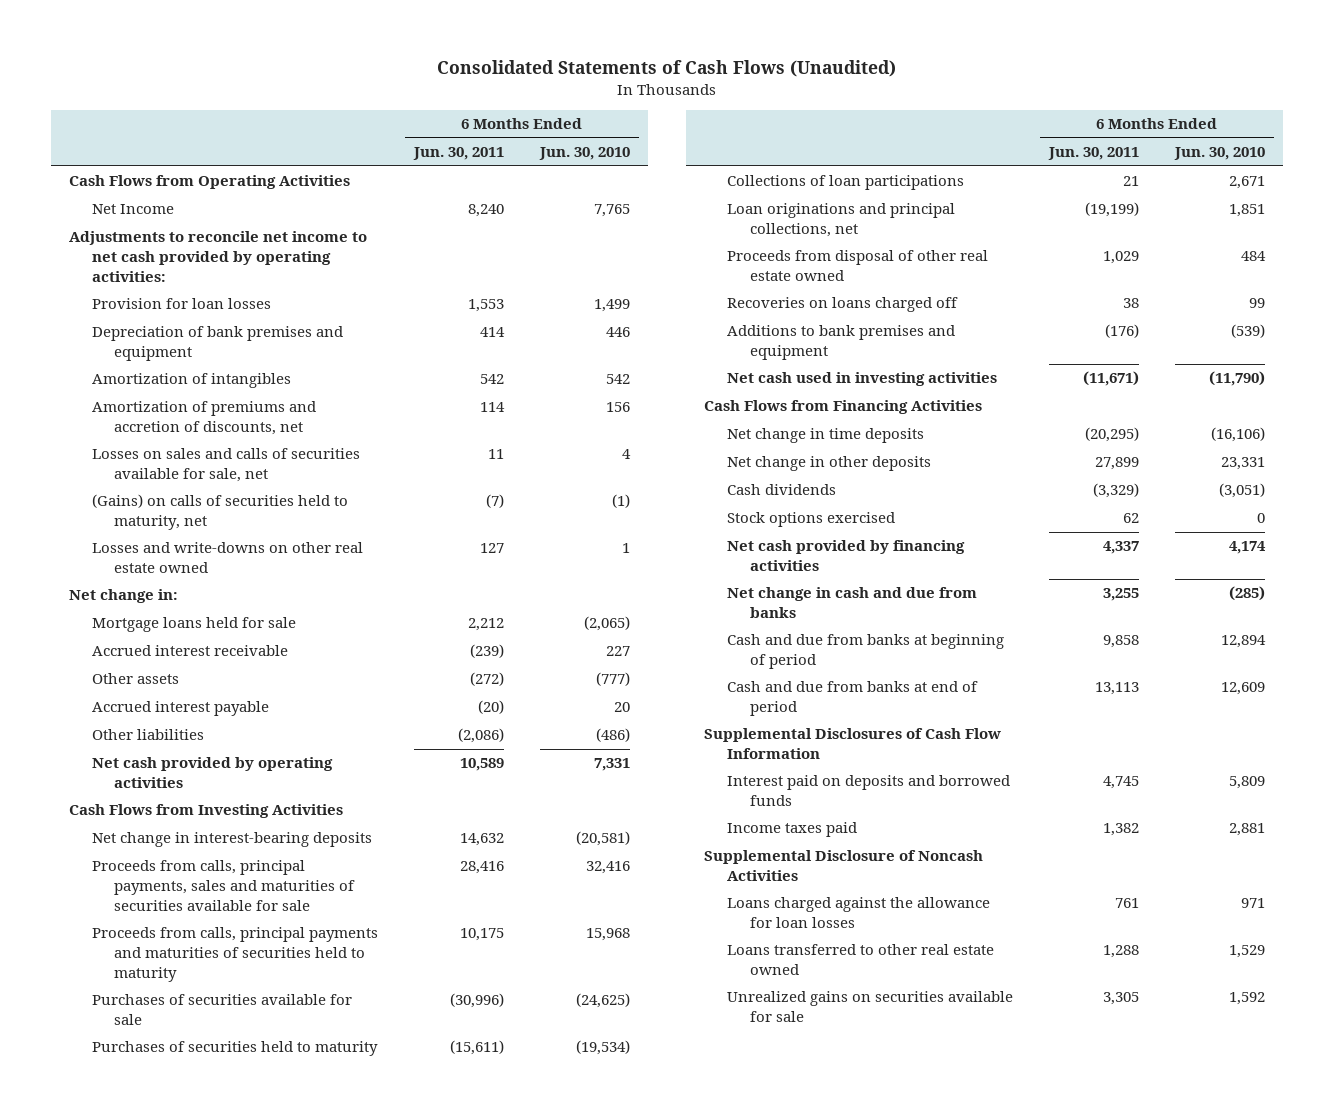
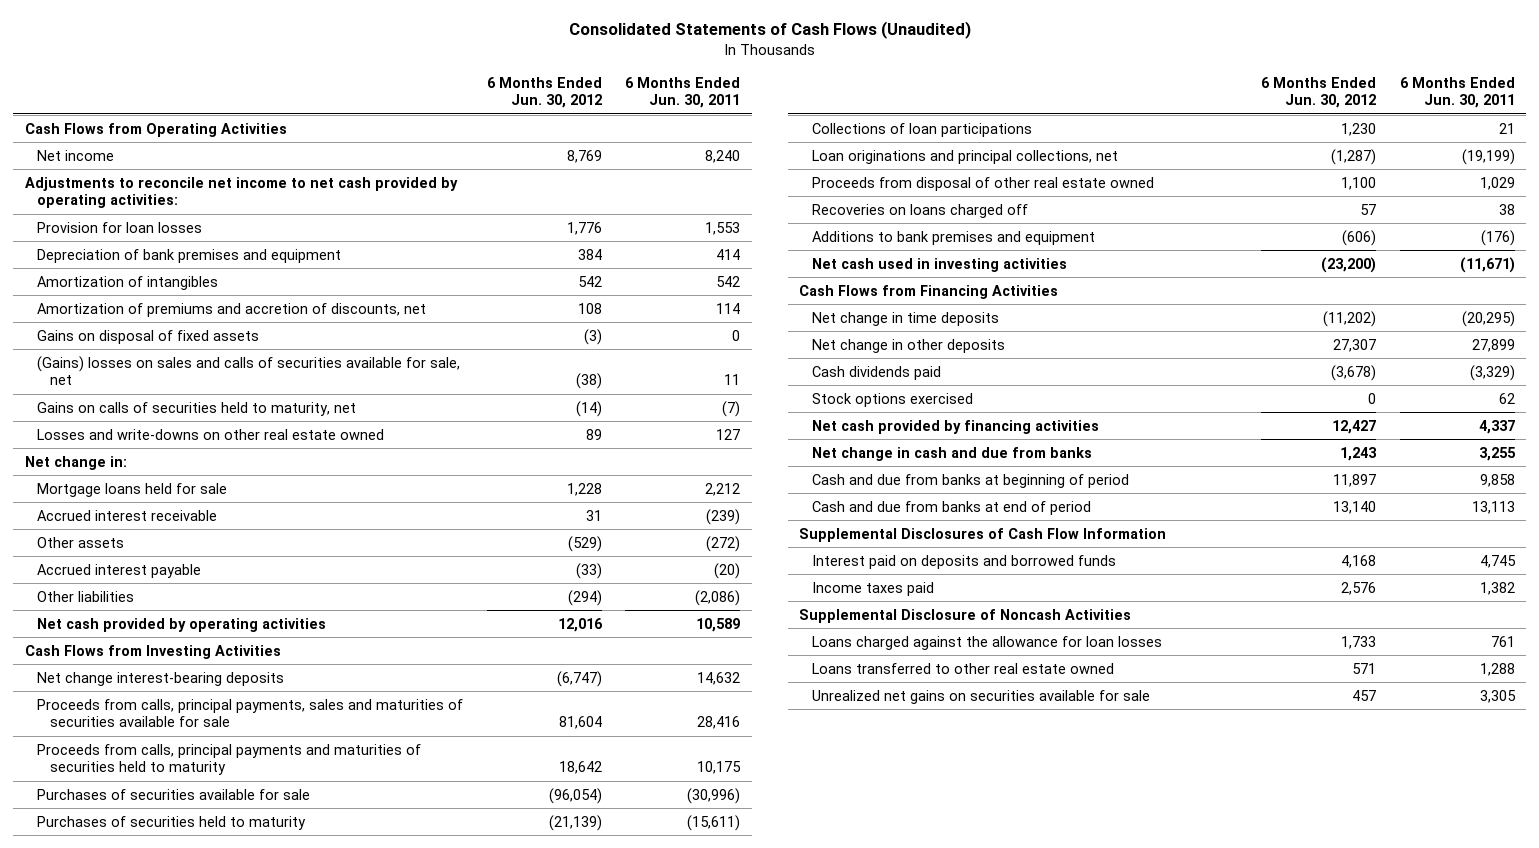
[538,147,630,161] Jun. 30, 2010 -> none
none -> [486,76,602,109] 6 Months Ended Jun. 30, 2012
[91,204,174,215] Net Income -> [37,149,115,161] Net income
none -> [37,329,260,344] Gains on disposal of fixed assets
[91,448,360,483] Losses on sales and calls of securities available for sale, net -> [37,355,461,386] (Gains) losses on sales and calls of securities available for sale, net
[91,494,348,531] (Gains) on calls of securities held to maturity, net -> [37,401,357,416] Gains on calls of securities held to maturity, net
[91,832,372,848] Net change in interest-bearing deposits -> [37,671,285,686] Net change interest-bearing deposits
[726,484,836,496] Cash dividends -> [812,365,942,380] Cash dividends paid
[726,991,1013,1023] Unrealized gains on securities available for sale -> [812,689,1151,704] Unrealized net gains on securities available for sale

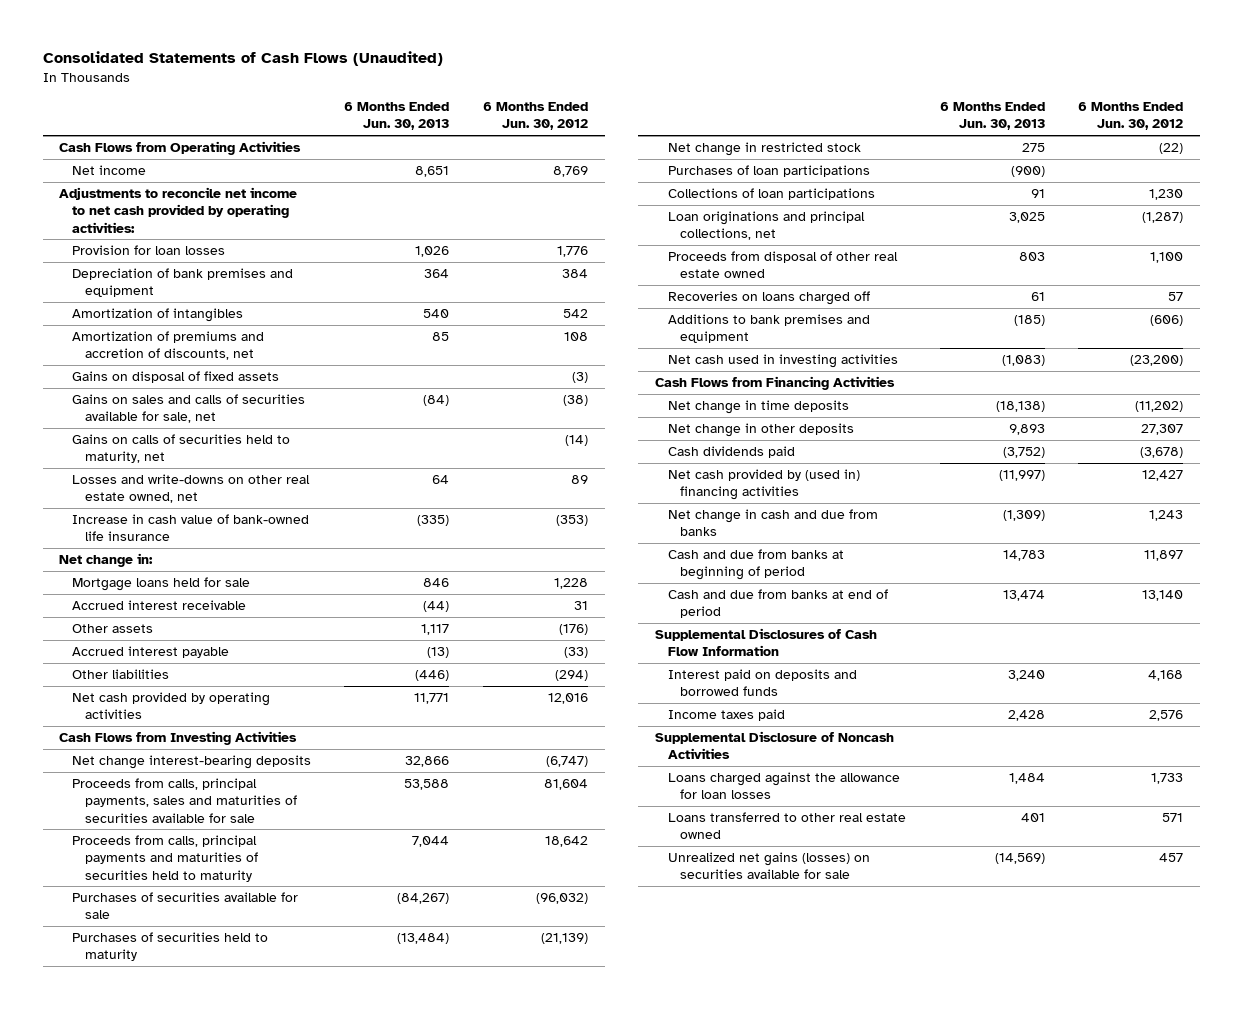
[624,76,740,109] 6 Months Ended Jun. 30, 2011 -> none
none -> [344,101,450,131] 6 Months Ended Jun. 30, 2013
[37,355,461,386] (Gains) losses on sales and calls of securities available for sale, net -> [71,393,305,424] Gains on sales and calls of securities available for sale, net
[37,428,385,440] Losses and write-downs on other real estate owned -> [71,473,310,504] Losses and write-downs on other real estate owned, net
none -> [71,513,309,542] Increase in cash value of bank-owned life insurance
[567,535,602,552] (529) -> [558,623,588,635] (176)
[548,787,602,804] (96,054) -> [535,892,588,904] (96,032)
none -> [667,141,861,156] Net change in restricted stock
none -> [667,164,870,177] Purchases of loan participations
[812,392,974,407] Stock options exercised -> none
[812,419,1100,434] Net cash provided by financing activities -> [667,468,860,501] Net cash provided by (used in) financing activities
[812,689,1151,704] Unrealized net gains on securities available for sale -> [667,851,870,880] Unrealized net gains (losses) on securities available for sale

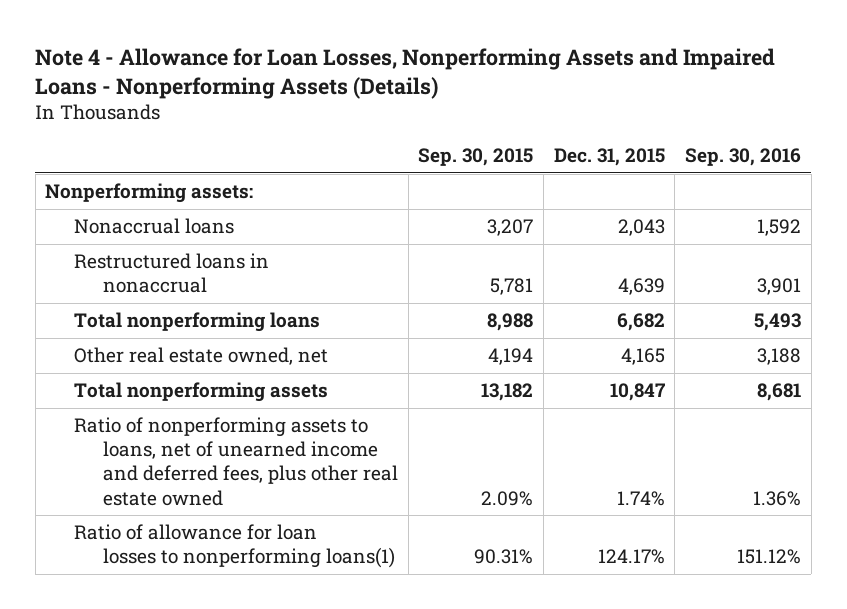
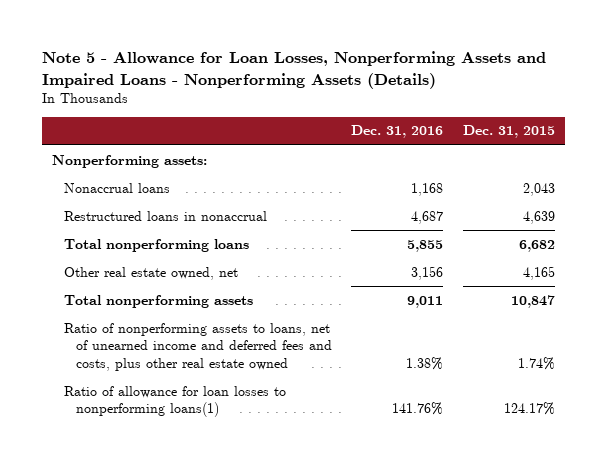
[35,47,776,99] Note 4 - Allowance for Loan Losses, Nonperforming Assets and Impaired Loans - Nonperforming Assets (Details) -> [42,51,547,89] Note 5 - Allowance for Loan Losses, Nonperforming Assets and Impaired Loans - Nonperforming Assets (Details)
[418,148,534,167] Sep. 30, 2015 -> none
[685,148,802,167] Sep. 30, 2016 -> none
none -> [351,125,444,139] Dec. 31, 2016
[74,417,398,506] Ratio of nonperforming assets to loans, net of unearned income and deferred fees, plus other real estate owned -> [63,322,333,371] Ratio of nonperforming assets to loans, net of unearned income and deferred fees and costs, plus other real estate owned

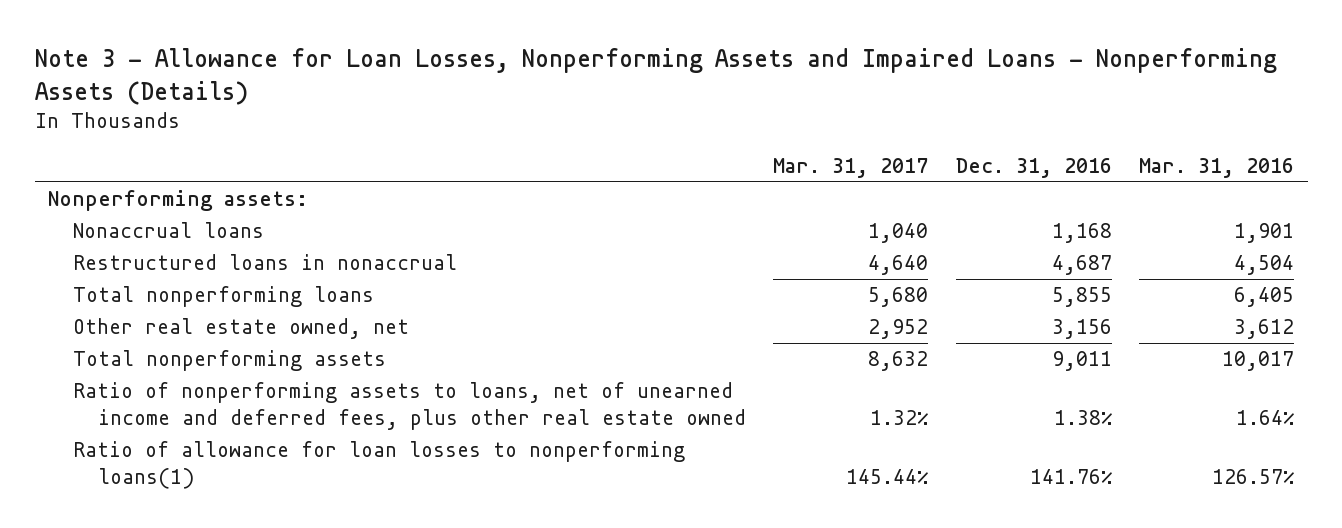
[42,51,547,89] Note 5 - Allowance for Loan Losses, Nonperforming Assets and Impaired Loans - Nonperforming Assets (Details) -> [34,48,1277,105] Note 3 - Allowance for Loan Losses, Nonperforming Assets and Impaired Loans - Nonperforming Assets (Details)
[462,125,555,139] Dec. 31, 2015 -> none
none -> [773,157,929,178] Mar. 31, 2017
none -> [1138,157,1294,178] Mar. 31, 2016
[63,322,333,371] Ratio of nonperforming assets to loans, net of unearned income and deferred fees and costs, plus other real estate owned -> [73,382,747,430] Ratio of nonperforming assets to loans, net of unearned income and deferred fees, plus other real estate owned

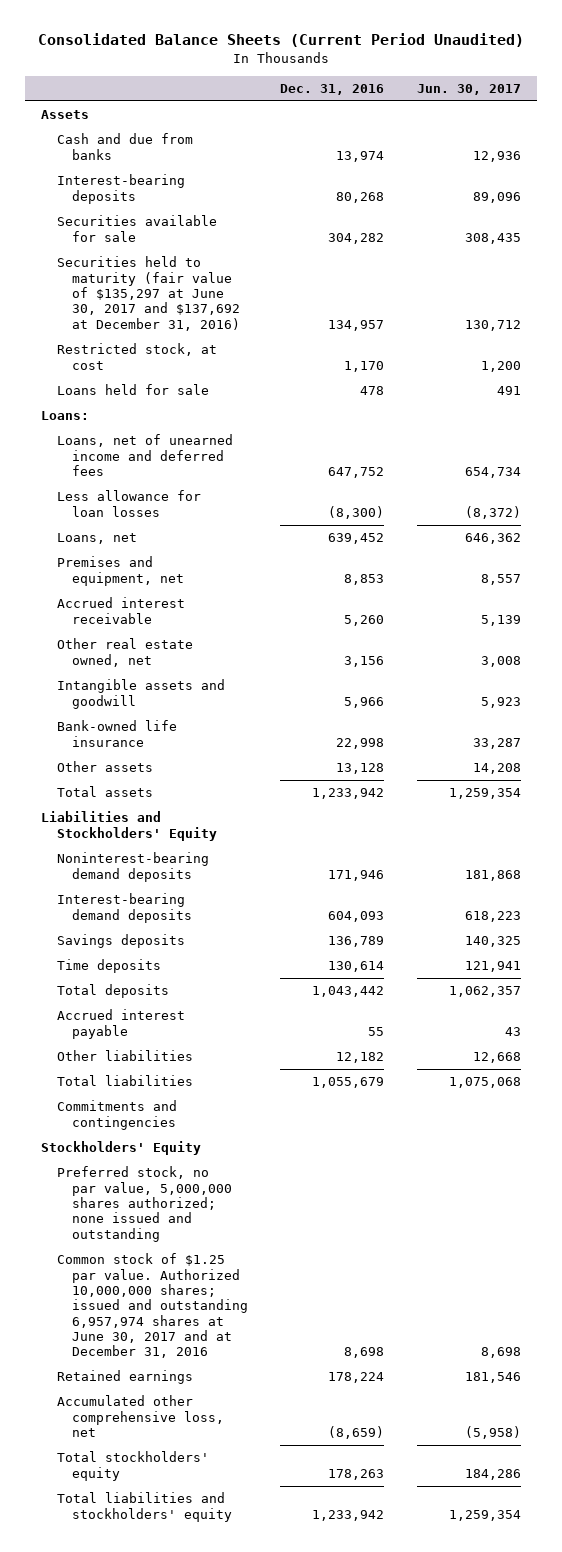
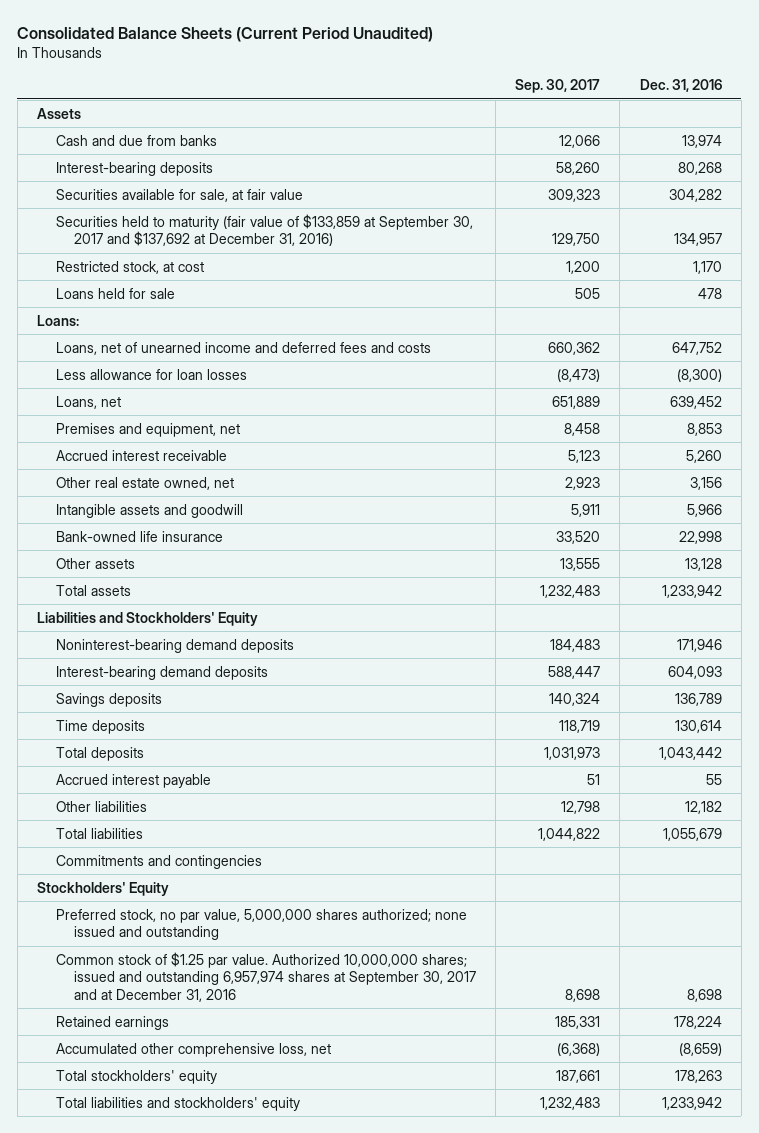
[416,83,521,95] Jun. 30, 2017 -> none
none -> [515,79,601,94] Sep. 30, 2017
[56,215,217,242] Securities available for sale -> [55,188,303,202] Securities available for sale, at fair value
[56,256,241,331] Securities held to maturity (fair value of $135,297 at June 30, 2017 and $137,692 at December 31, 2016) -> [55,213,473,247] Securities held to maturity (fair value of $133,859 at September 30, 2017 and $137,692 at December 31, 2016)
[56,434,233,477] Loans, net of unearned income and deferred fees -> [55,341,431,355] Loans, net of unearned income and deferred fees and costs
[56,1253,249,1359] Common stock of $1.25 par value. Authorized 10,000,000 shares; issued and outstanding 6,957,974 shares at June 30, 2017 and at December 31, 2016 -> [55,951,476,1002] Common stock of $1.25 par value. Authorized 10,000,000 shares; issued and outstanding 6,957,974 shares at September 30, 2017 and at December 31, 2016

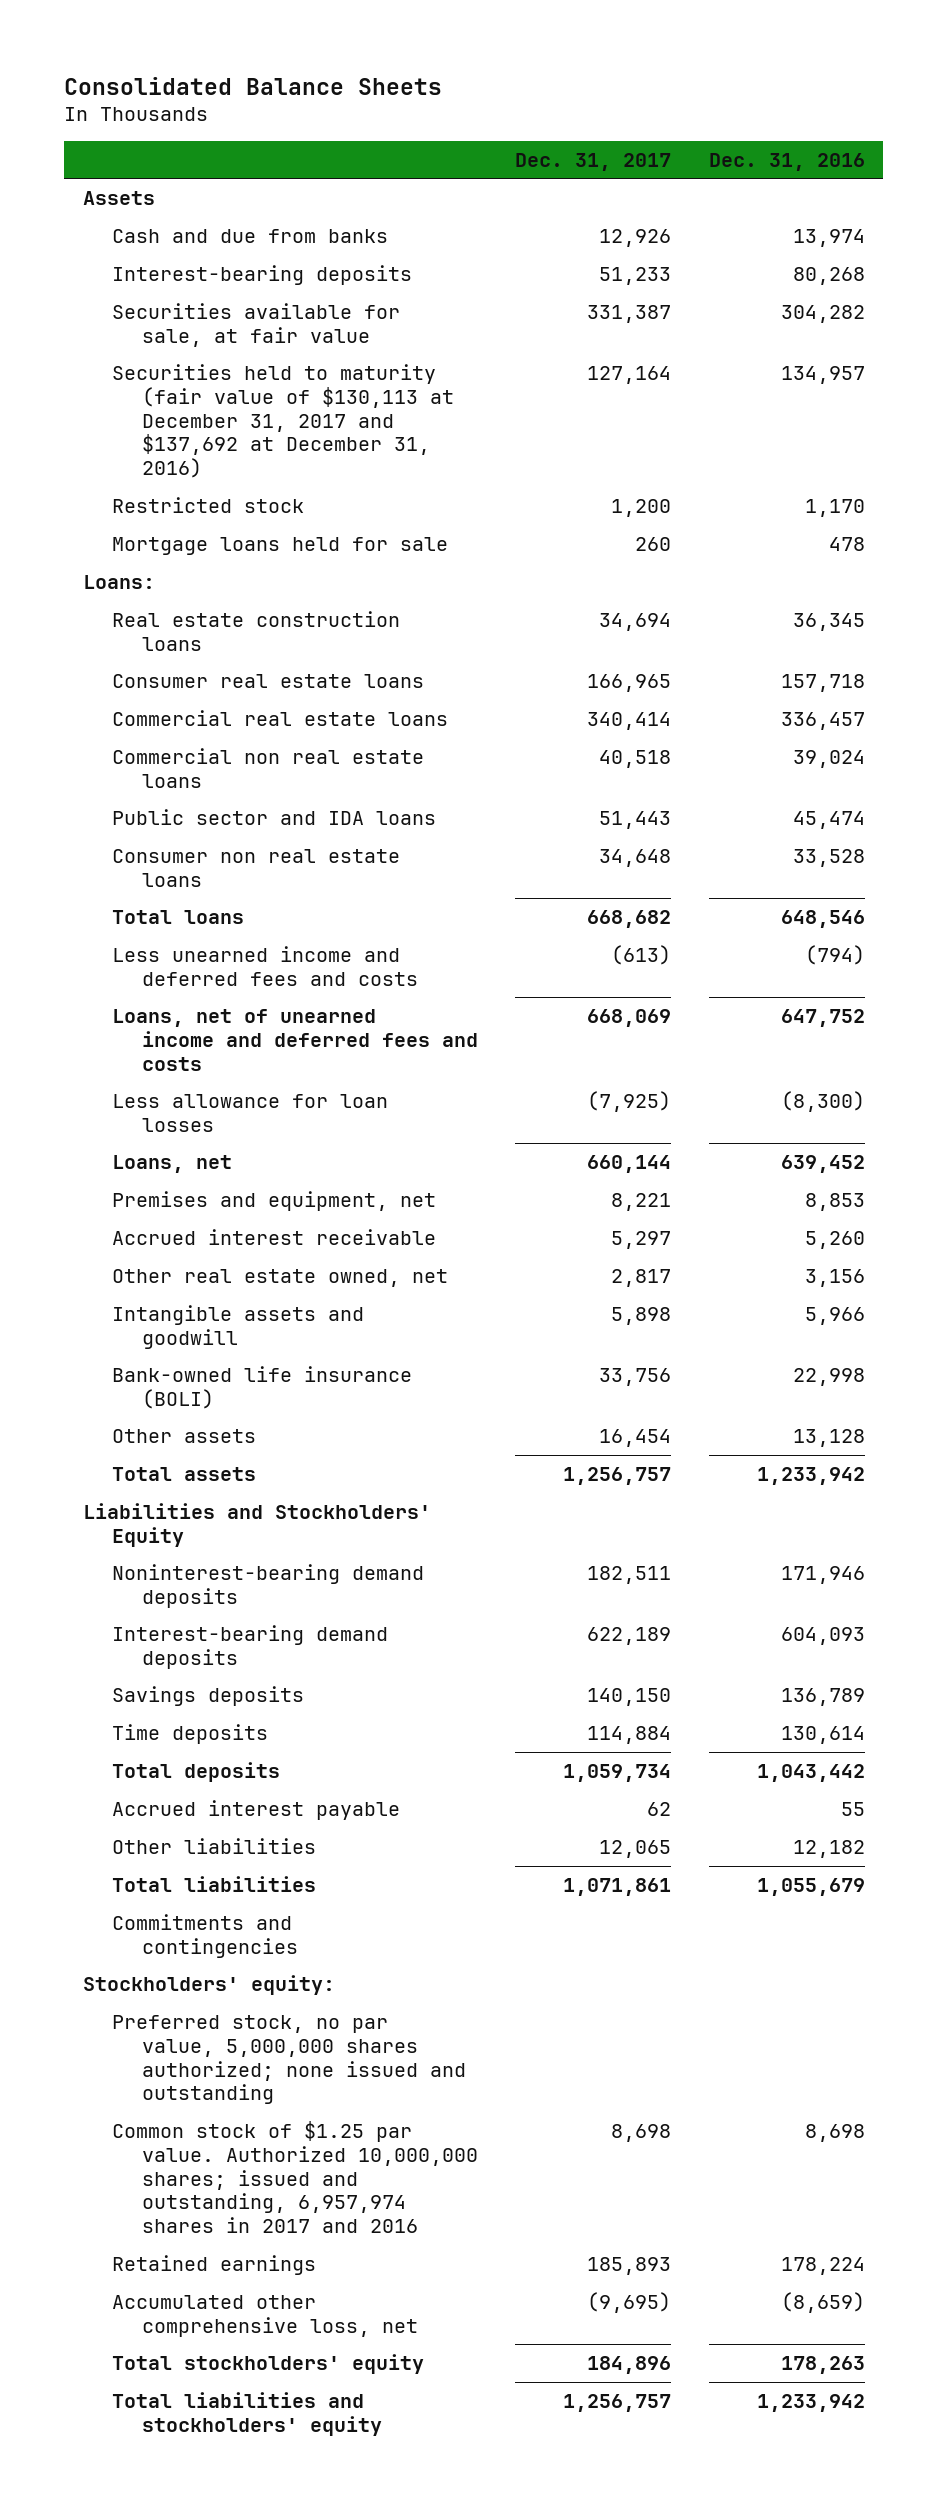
[17,26,434,42] Consolidated Balance Sheets (Current Period Unaudited) -> [64,76,443,95] Consolidated Balance Sheets
[515,79,601,94] Sep. 30, 2017 -> none
none -> [515,152,672,171] Dec. 31, 2017
[55,213,473,247] Securities held to maturity (fair value of $133,859 at September 30, 2017 and $137,692 at December 31, 2016) -> [112,363,454,479] Securities held to maturity (fair value of $130,113 at December 31, 2017 and $137,692 at December 31, 2016)
[55,260,204,274] Restricted stock, at cost -> [112,496,305,513] Restricted stock
[55,287,175,299] Loans held for sale -> [112,536,449,555] Mortgage loans held for sale
none -> [112,610,401,651] Real estate construction loans
none -> [112,673,425,688] Consumer real estate loans
none -> [112,709,449,726] Commercial real estate loans
none -> [112,747,425,788] Commercial non real estate loans
none -> [112,808,437,825] Public sector and IDA loans
none -> [112,848,401,887] Consumer non real estate loans
none -> [112,909,245,924] Total loans
none -> [112,945,418,986] Less unearned income and deferred fees and costs
[55,530,223,542] Bank-owned life insurance -> [112,1365,413,1409] Bank-owned life insurance (BOLI)
[37,881,170,896] Stockholders' Equity -> [82,1974,335,1995] Stockholders' equity:
[55,951,476,1002] Common stock of $1.25 par value. Authorized 10,000,000 shares; issued and outstanding 6,957,974 shares at September 30, 2017 and at December 31, 2016 -> [112,2120,478,2234] Common stock of $1.25 par value. Authorized 10,000,000 shares; issued and outstanding, 6,957,974 shares in 2017 and 2016

